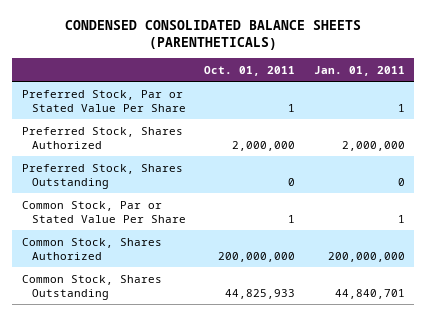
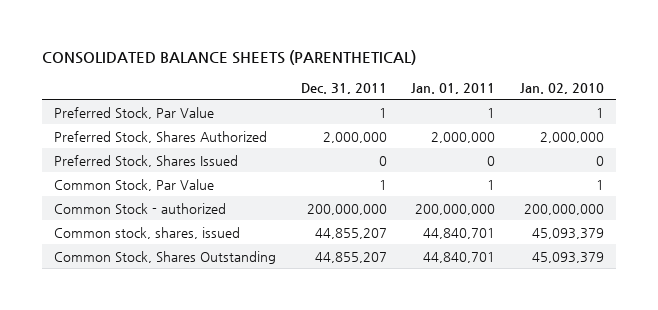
[65,19,362,51] CONDENSED CONSOLIDATED BALANCE SHEETS (PARENTHETICALS) -> [41,50,416,66] CONSOLIDATED BALANCE SHEETS (PARENTHETICAL)
[204,65,296,76] Oct. 01, 2011 -> none
none -> [300,83,387,95] Dec. 31, 2011
none -> [519,83,604,95] Jan. 02, 2010
[21,89,186,112] Preferred Stock, Par or Stated Value Per Share -> [54,106,215,119] Preferred Stock, Par Value
[21,163,183,189] Preferred Stock, Shares Outstanding -> [54,154,239,167] Preferred Stock, Shares Issued
[21,200,186,223] Common Stock, Par or Stated Value Per Share -> [54,178,215,191] Common Stock, Par Value
[21,237,162,260] Common Stock, Shares Authorized -> [54,202,227,214] Common Stock - authorized
none -> [54,226,241,239] Common stock, shares, issued

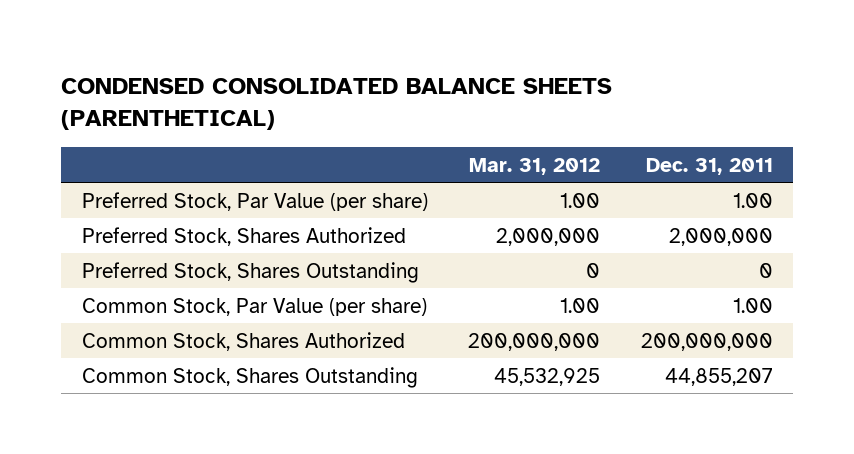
[41,50,416,66] CONSOLIDATED BALANCE SHEETS (PARENTHETICAL) -> [61,77,613,131] CONDENSED CONSOLIDATED BALANCE SHEETS (PARENTHETICAL)
[411,83,496,95] Jan. 01, 2011 -> none
[519,83,604,95] Jan. 02, 2010 -> none
none -> [469,157,601,175] Mar. 31, 2012
[54,106,215,119] Preferred Stock, Par Value -> [81,191,428,211] Preferred Stock, Par Value (per share)
[378,107,387,118] 1 -> [732,192,773,208] 1.00
[54,226,241,239] Common stock, shares, issued -> none
[54,154,239,167] Preferred Stock, Shares Issued -> [81,261,419,283] Preferred Stock, Shares Outstanding
[54,178,215,191] Common Stock, Par Value -> [81,297,427,316] Common Stock, Par Value (per share)
[378,179,387,190] 1 -> [732,297,773,313] 1.00
[54,202,227,214] Common Stock - authorized -> [81,331,405,351] Common Stock, Shares Authorized

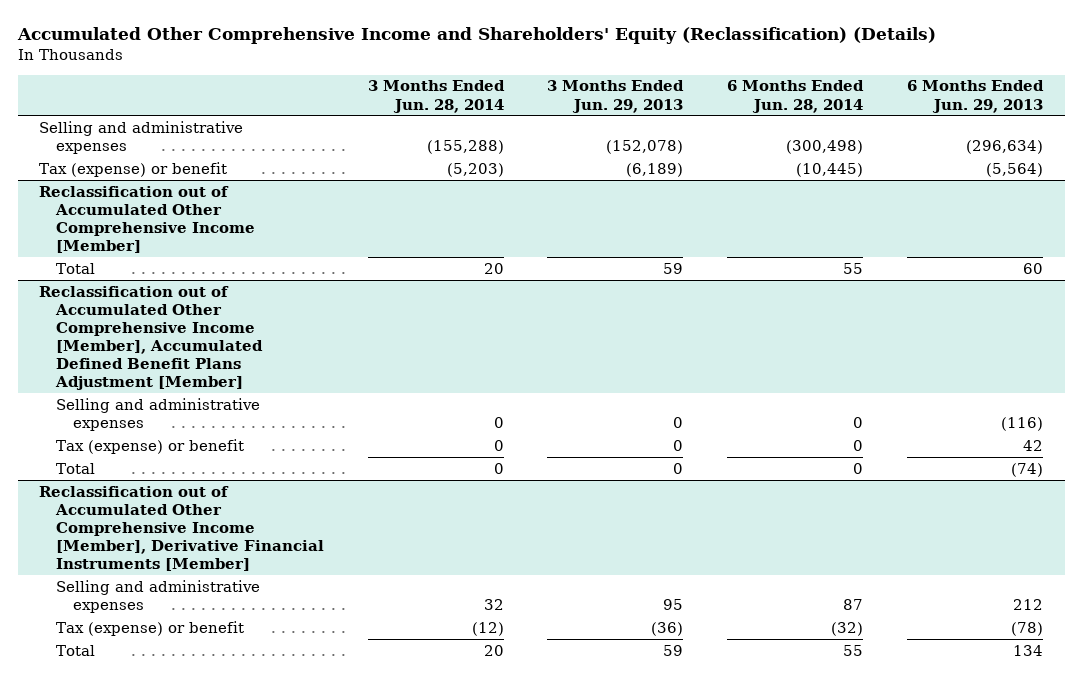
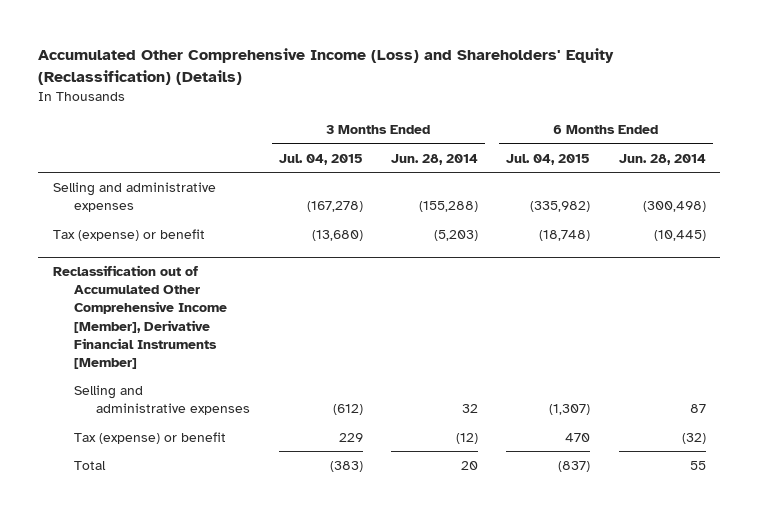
[16,27,936,45] Accumulated Other Comprehensive Income and Shareholders' Equity (Reclassification) (Details) -> [38,48,615,86] Accumulated Other Comprehensive Income (Loss) and Shareholders' Equity (Reclassification) (Details)
[547,80,685,113] 3 Months Ended Jun. 29, 2013 -> none
[906,80,1044,113] 6 Months Ended Jun. 29, 2013 -> none
none -> [278,153,363,165] Jul. 04, 2015
none -> [506,153,591,165] Jul. 04, 2015
[39,185,256,253] Reclassification out of Accumulated Other Comprehensive Income [Member] -> none
[56,262,96,274] Total -> none
[39,285,264,391] Reclassification out of Accumulated Other Comprehensive Income [Member], Accumulated Defined Benefit Plans Adjustment [Member] -> none
[56,397,261,431] Selling and administrative expenses -> none
[56,438,245,454] Tax (expense) or benefit -> none
[56,462,96,474] Total -> none

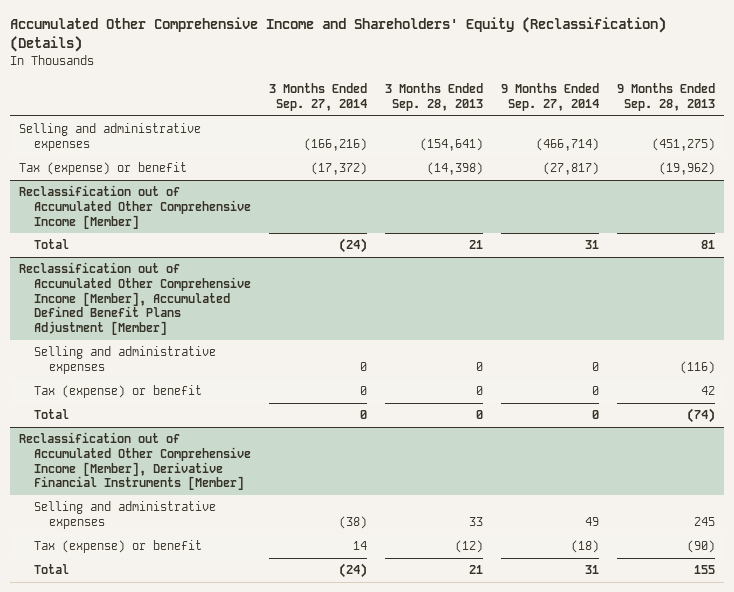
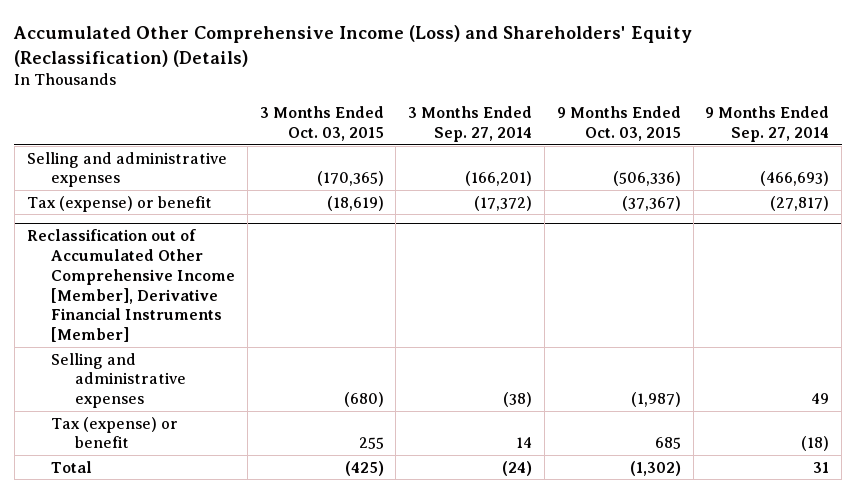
[10,17,667,53] Accumulated Other Comprehensive Income and Shareholders' Equity (Reclassification) (Details) -> [13,25,693,67] Accumulated Other Comprehensive Income (Loss) and Shareholders' Equity (Reclassification) (Details)
[385,83,484,112] 3 Months Ended Sep. 28, 2013 -> none
[616,83,715,112] 9 Months Ended Sep. 28, 2013 -> none
none -> [259,106,384,142] 3 Months Ended Oct. 03, 2015
none -> [556,106,681,142] 9 Months Ended Oct. 03, 2015
[304,138,368,152] (166,216) -> [465,171,533,187] (166,201)
[536,138,600,152] (466,714) -> [760,171,830,187] (466,693)
[19,185,252,229] Reclassification out of Accumulated Other Comprehensive Income [Member] -> none
[34,239,70,250] Total -> none
[19,262,252,336] Reclassification out of Accumulated Other Comprehensive Income [Member], Accumulated Defined Benefit Plans Adjustment [Member] -> none
[34,346,217,375] Selling and administrative expenses -> none
[34,385,203,399] Tax (expense) or benefit -> none
[34,409,70,420] Total -> none

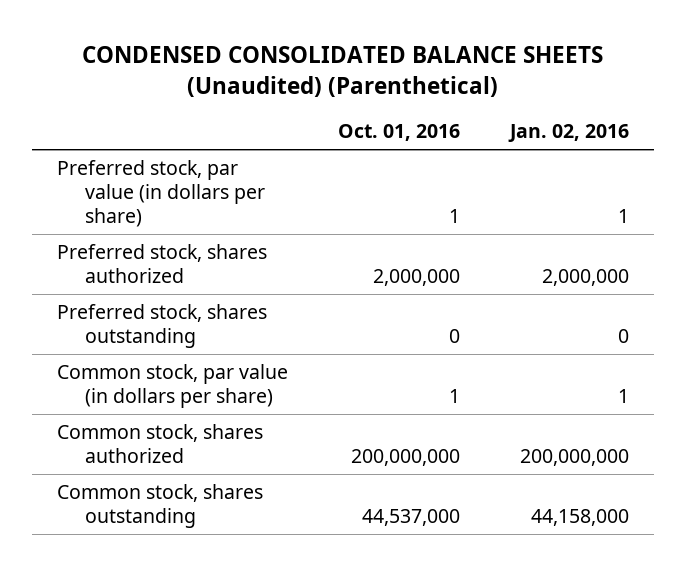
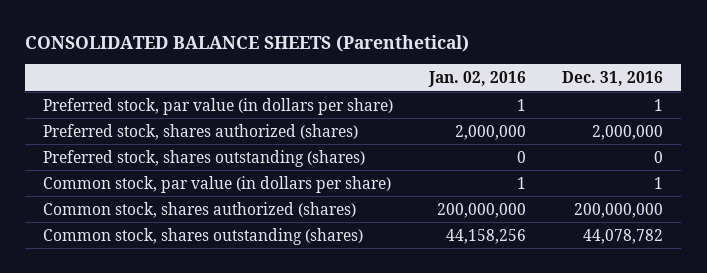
[82,45,604,97] CONDENSED CONSOLIDATED BALANCE SHEETS (Unaudited) (Parenthetical) -> [25,35,470,53] CONSOLIDATED BALANCE SHEETS (Parenthetical)
[338,124,461,142] Oct. 01, 2016 -> none
none -> [562,71,664,87] Dec. 31, 2016
[57,244,268,283] Preferred stock, shares authorized -> [43,123,359,140] Preferred stock, shares authorized (shares)
[57,304,268,348] Preferred stock, shares outstanding -> [43,149,366,167] Preferred stock, shares outstanding (shares)
[57,424,264,463] Common stock, shares authorized -> [43,201,357,218] Common stock, shares authorized (shares)
[57,484,264,528] Common stock, shares outstanding -> [43,227,364,245] Common stock, shares outstanding (shares)
[531,508,630,526] 44,158,000 -> [446,228,527,244] 44,158,256

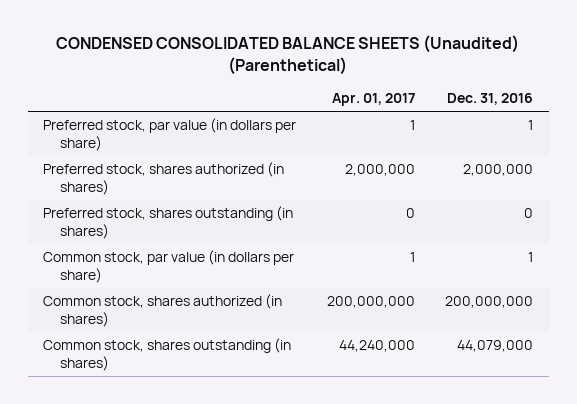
[25,35,470,53] CONSOLIDATED BALANCE SHEETS (Parenthetical) -> [56,35,520,75] CONDENSED CONSOLIDATED BALANCE SHEETS (Unaudited) (Parenthetical)
[428,71,527,88] Jan. 02, 2016 -> none
none -> [331,93,415,107] Apr. 01, 2017
[43,123,359,140] Preferred stock, shares authorized (shares) -> [43,162,285,195] Preferred stock, shares authorized (in shares)
[43,149,366,167] Preferred stock, shares outstanding (shares) -> [43,206,294,239] Preferred stock, shares outstanding (in shares)
[43,201,357,218] Common stock, shares authorized (shares) -> [43,294,283,327] Common stock, shares authorized (in shares)
[43,227,364,245] Common stock, shares outstanding (shares) -> [43,338,292,371] Common stock, shares outstanding (in shares)
[583,228,664,244] 44,078,782 -> [457,340,534,353] 44,079,000

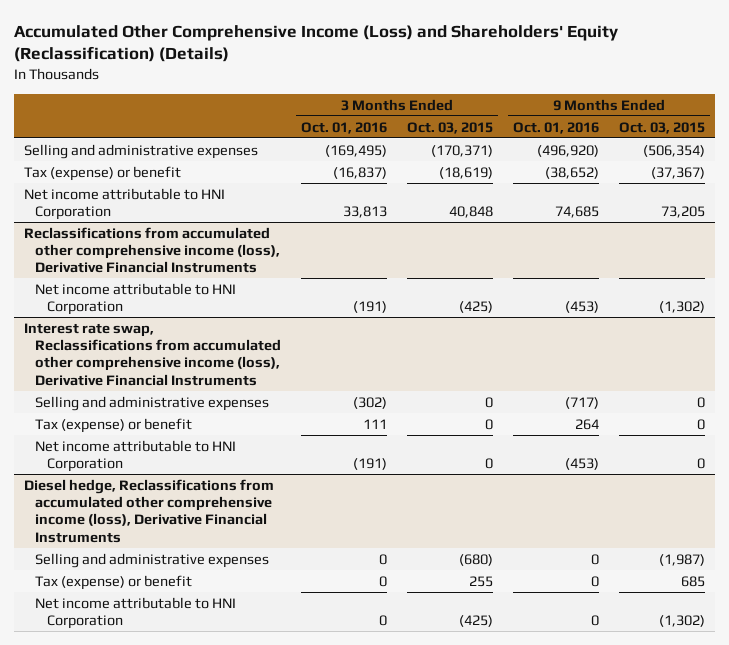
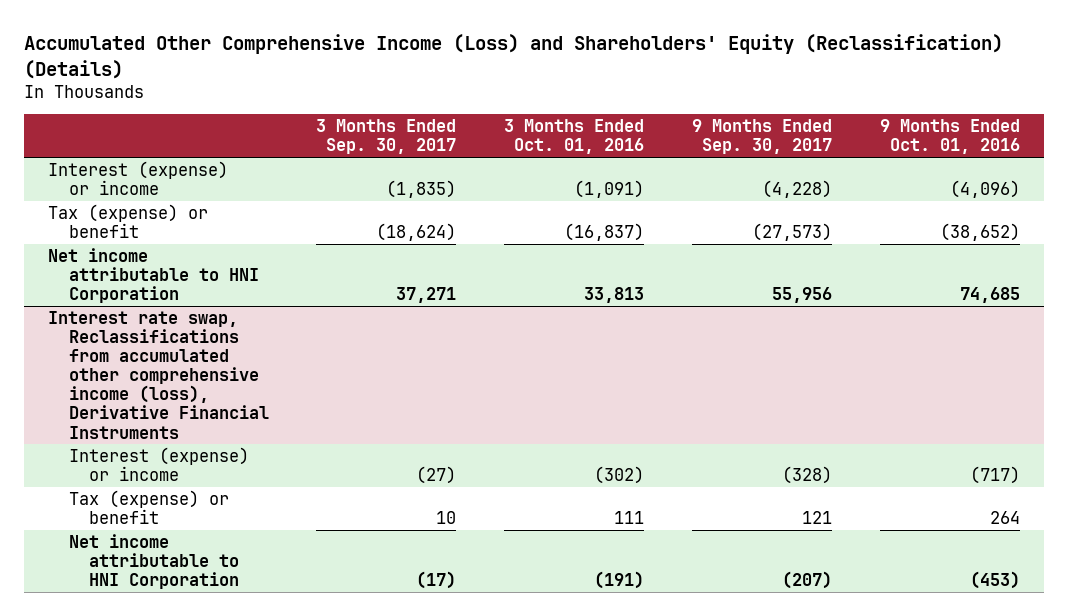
[407,121,494,134] Oct. 03, 2015 -> none
[619,121,706,134] Oct. 03, 2015 -> none
none -> [316,119,457,155] 3 Months Ended Sep. 30, 2017
none -> [692,119,833,155] 9 Months Ended Sep. 30, 2017
[23,143,258,159] Selling and administrative expenses -> none
none -> [48,160,229,196] Interest (expense) or income
[23,226,281,274] Reclassifications from accumulated other comprehensive income (loss), Derivative Financial Instruments -> none
[35,282,237,315] Net income attributable to HNI Corporation -> none
[35,395,270,411] Selling and administrative expenses -> [68,446,249,482] Interest (expense) or income
[23,478,274,543] Diesel hedge, Reclassifications from accumulated other comprehensive income (loss), Derivative Financial Instruments -> none
[35,552,270,568] Selling and administrative expenses -> none
[35,574,193,590] Tax (expense) or benefit -> none
[35,596,237,629] Net income attributable to HNI Corporation -> none

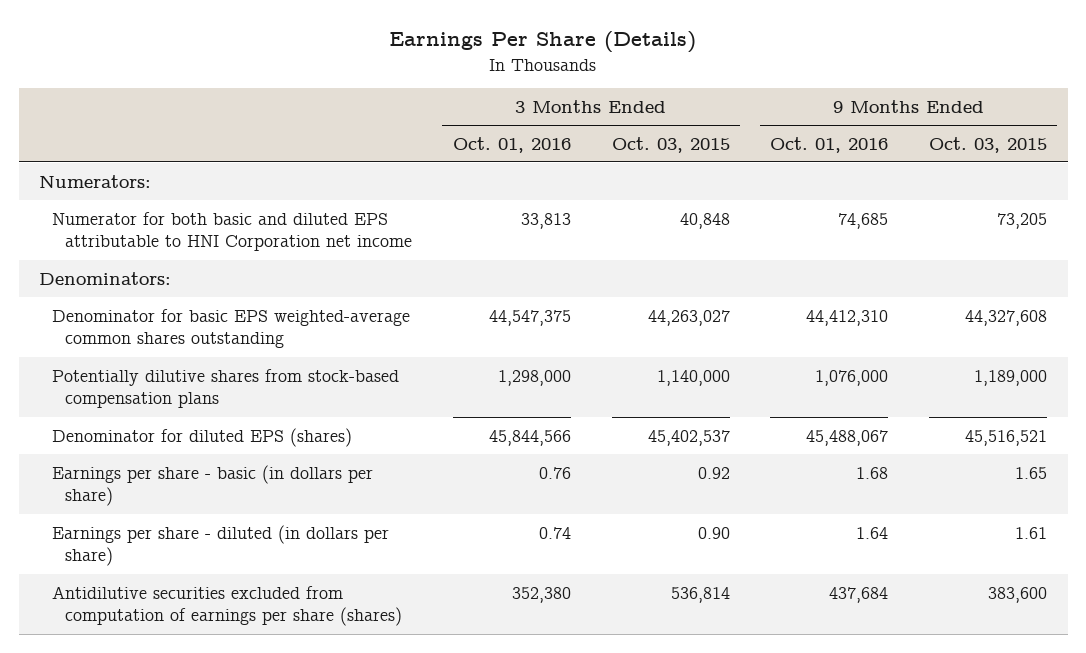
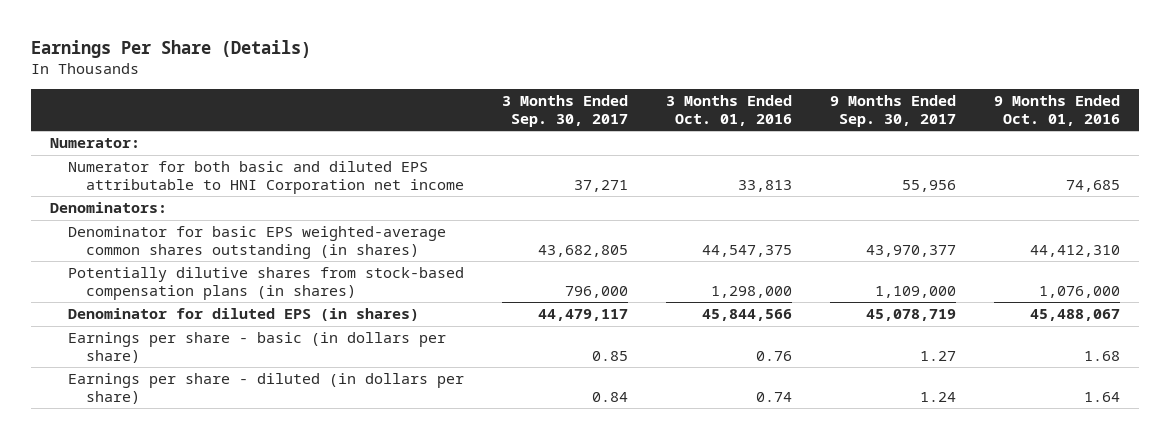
[611,136,730,153] Oct. 03, 2015 -> none
[929,136,1048,153] Oct. 03, 2015 -> none
none -> [502,95,629,127] 3 Months Ended Sep. 30, 2017
none -> [830,95,957,127] 9 Months Ended Sep. 30, 2017
[39,174,152,188] Numerators: -> [49,138,140,149] Numerator:
[52,308,411,349] Denominator for basic EPS weighted-average common shares outstanding -> [67,226,446,259] Denominator for basic EPS weighted-average common shares outstanding (in shares)
[52,368,400,409] Potentially dilutive shares from stock-based compensation plans -> [67,267,464,300] Potentially dilutive shares from stock-based compensation plans (in shares)
[52,427,353,447] Denominator for diluted EPS (shares) -> [67,308,419,322] Denominator for diluted EPS (in shares)
[52,585,402,627] Antidilutive securities excluded from computation of earnings per share (shares) -> none

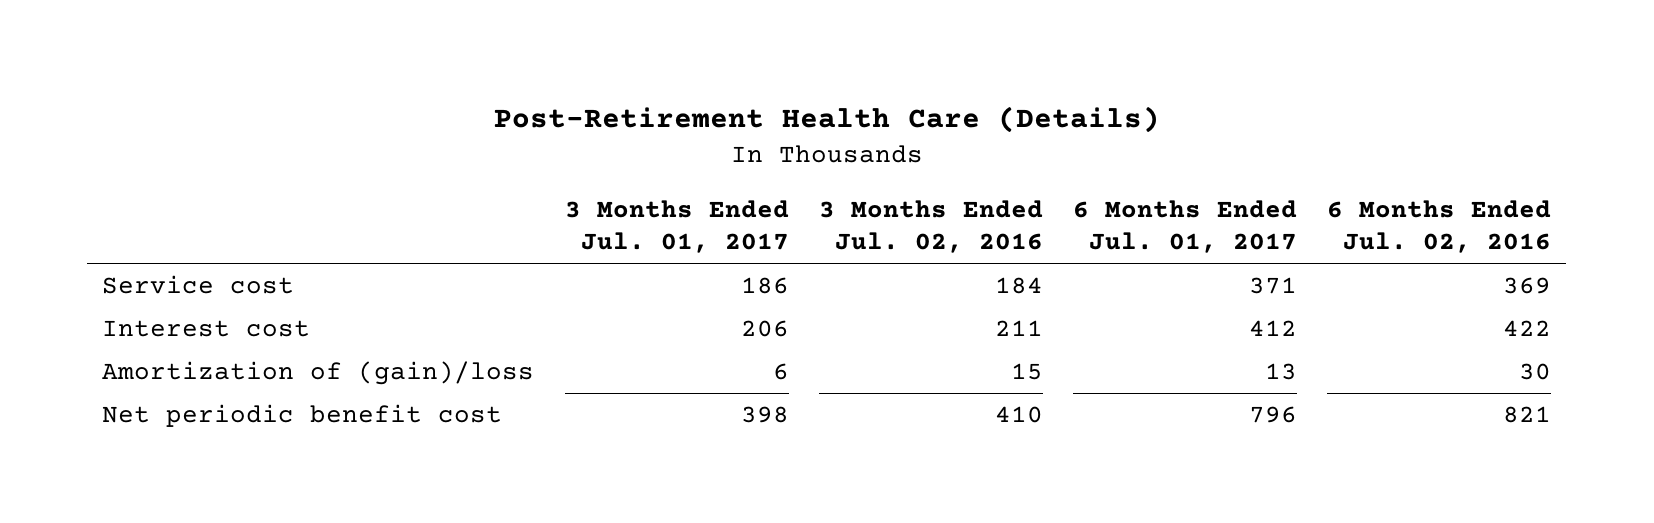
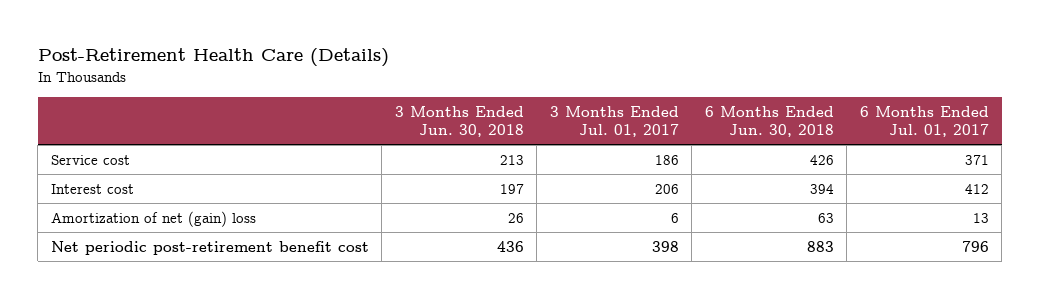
[818,200,1043,253] 3 Months Ended Jul. 02, 2016 -> none
[1327,200,1552,253] 6 Months Ended Jul. 02, 2016 -> none
none -> [394,105,524,137] 3 Months Ended Jun. 30, 2018
none -> [704,105,834,137] 6 Months Ended Jun. 30, 2018
[102,361,535,386] Amortization of (gain)/loss -> [50,210,256,227] Amortization of net (gain) loss
[102,404,503,428] Net periodic benefit cost -> [50,240,369,255] Net periodic post-retirement benefit cost

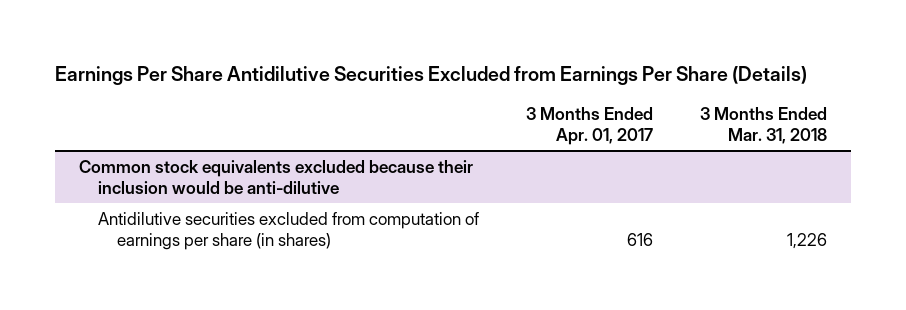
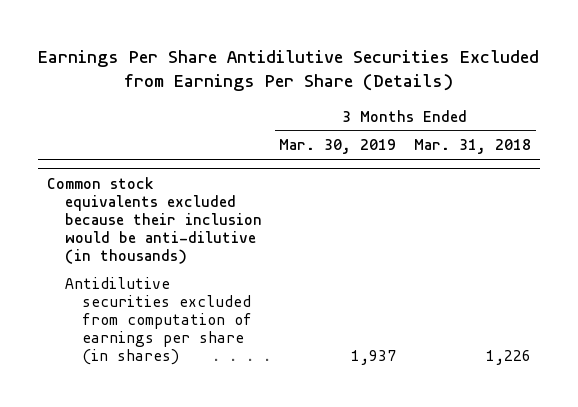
[526,106,654,145] 3 Months Ended Apr. 01, 2017 -> none
none -> [279,139,397,155] Mar. 30, 2019
[78,159,473,194] Common stock equivalents excluded because their inclusion would be anti-dilutive -> [47,176,262,264] Common stock equivalents excluded because their inclusion would be anti-dilutive (in thousands)

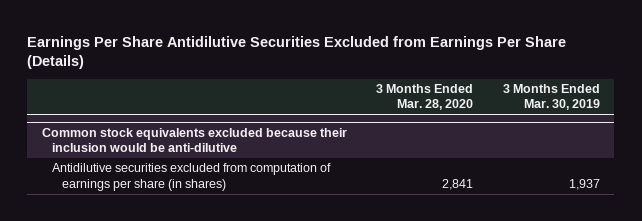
[414,139,532,155] Mar. 31, 2018 -> none
none -> [376,84,474,111] 3 Months Ended Mar. 28, 2020
[47,176,262,264] Common stock equivalents excluded because their inclusion would be anti-dilutive (in thousands) -> [41,128,347,153] Common stock equivalents excluded because their inclusion would be anti-dilutive

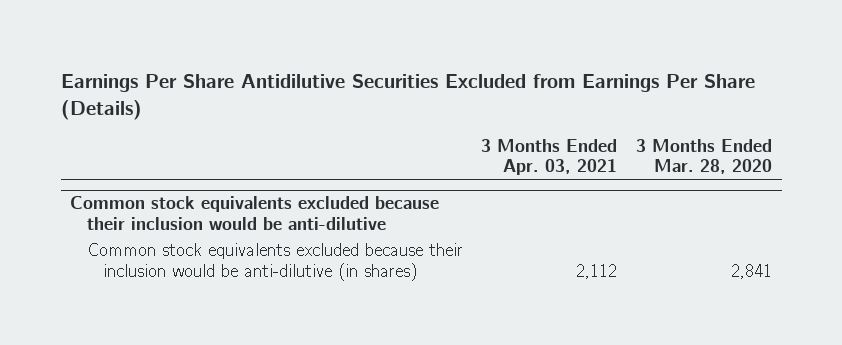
[502,84,600,111] 3 Months Ended Mar. 30, 2019 -> none
none -> [481,138,618,176] 3 Months Ended Apr. 03, 2021
[51,163,331,191] Antidilutive securities excluded from computation of earnings per share (in shares) -> [86,243,463,281] Common stock equivalents excluded because their inclusion would be anti-dilutive (in shares)

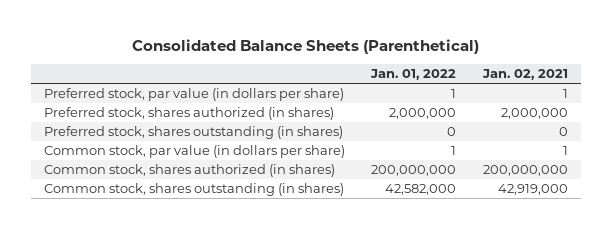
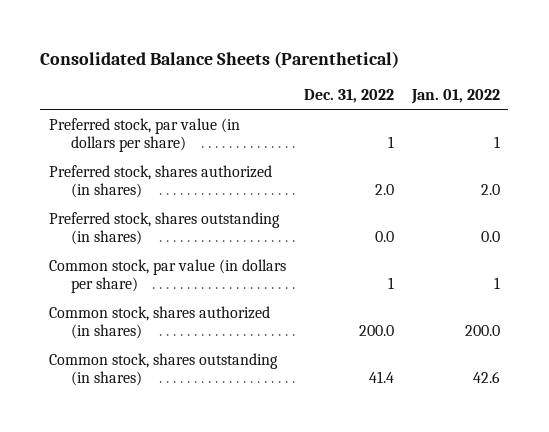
[481,69,568,81] Jan. 02, 2021 -> none
none -> [303,89,394,104] Dec. 31, 2022
[389,108,457,120] 2,000,000 -> [480,184,500,196] 2.0
[447,127,457,137] 0 -> [480,231,500,243] 0.0
[371,165,457,177] 200,000,000 -> [464,325,500,337] 200.0
[385,184,457,196] 42,582,000 -> [472,371,500,384] 42.6

